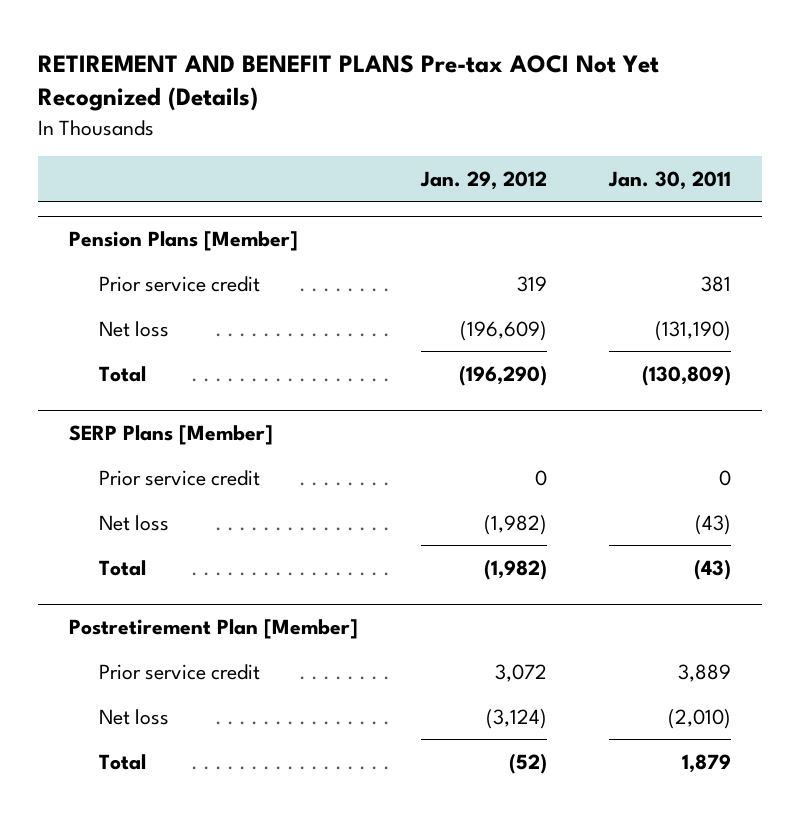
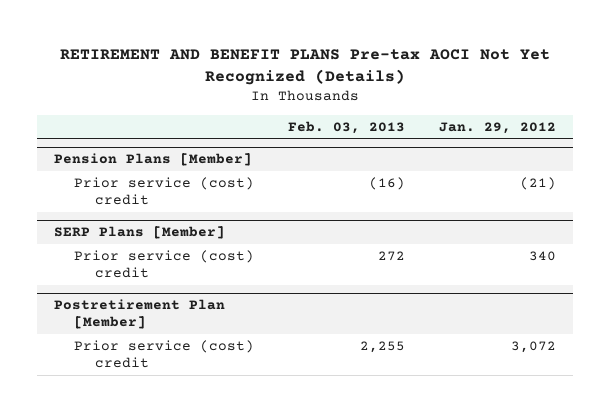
[608,170,732,190] Jan. 30, 2011 -> none
none -> [288,120,406,134] Feb. 03, 2013
[99,320,170,337] Net loss -> none
[99,365,147,382] Total -> none
[99,275,261,292] Prior service credit -> [74,176,255,205] Prior service (cost) credit
[516,275,547,292] 319 -> [519,176,556,190] (21)
[99,514,170,531] Net loss -> none
[99,559,147,576] Total -> none
[99,469,261,486] Prior service credit -> [74,249,255,278] Prior service (cost) credit
[534,469,547,486] 0 -> [528,250,556,261] 340
[99,708,170,725] Net loss -> none
[99,753,147,770] Total -> none
[99,663,261,680] Prior service credit -> [74,339,255,368] Prior service (cost) credit

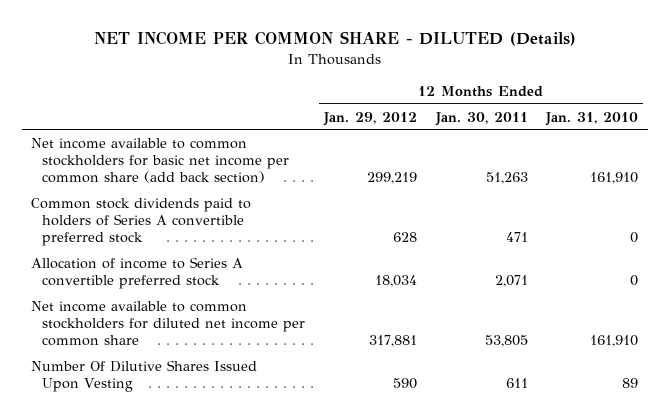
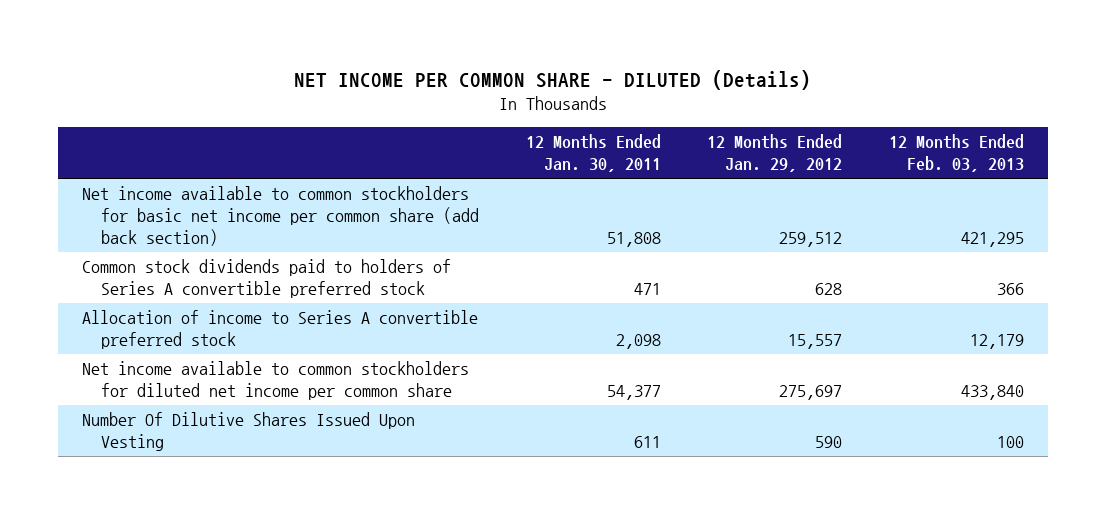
[545,111,639,126] Jan. 31, 2010 -> none
none -> [889,134,1025,173] 12 Months Ended Feb. 03, 2013
[366,172,417,185] 299,219 -> [779,232,843,248] 259,512
[485,172,528,185] 51,263 -> [606,232,661,248] 51,808
[374,275,417,288] 18,034 -> [788,334,843,350] 15,557
[494,275,528,288] 2,071 -> [615,334,661,350] 2,098
[368,335,417,348] 317,881 -> [779,385,843,401] 275,697
[484,335,528,348] 53,805 -> [606,385,661,401] 54,377

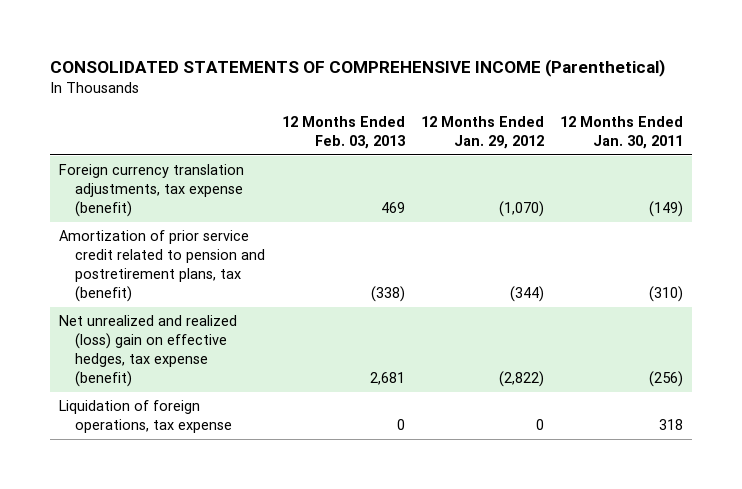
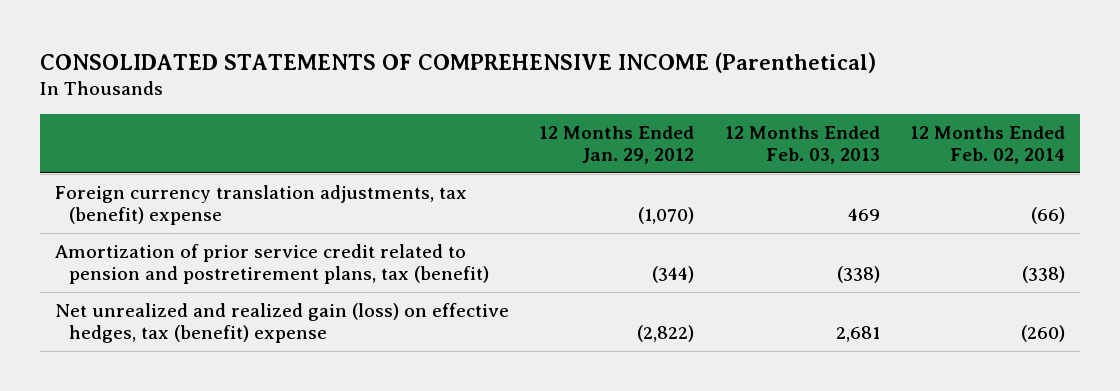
[560,115,684,149] 12 Months Ended Jan. 30, 2011 -> none
none -> [909,126,1065,165] 12 Months Ended Feb. 02, 2014
[58,164,244,218] Foreign currency translation adjustments, tax expense (benefit) -> [55,184,468,225] Foreign currency translation adjustments, tax (benefit) expense
[58,400,233,434] Liquidation of foreign operations, tax expense -> none
[58,315,237,388] Net unrealized and realized (loss) gain on effective hedges, tax expense (benefit) -> [55,302,510,343] Net unrealized and realized gain (loss) on effective hedges, tax (benefit) expense

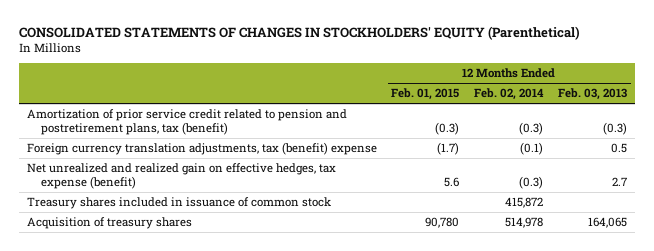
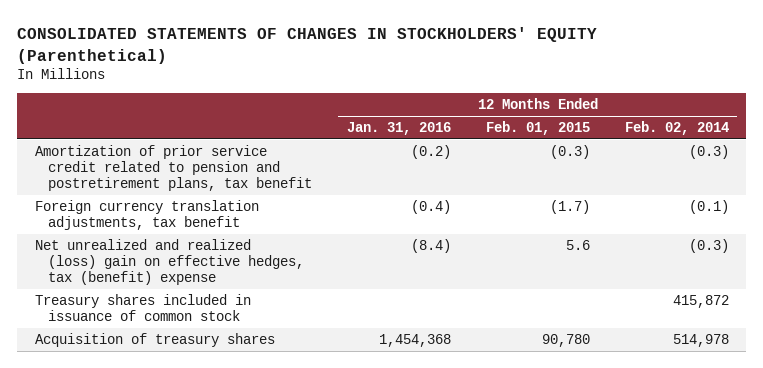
[558,88,628,101] Feb. 03, 2013 -> none
none -> [346,122,451,136] Jan. 31, 2016
[26,109,347,136] Amortization of prior service credit related to pension and postretirement plans, tax (benefit) -> [34,144,312,192] Amortization of prior service credit related to pension and postretirement plans, tax benefit
[26,142,377,156] Foreign currency translation adjustments, tax (benefit) expense -> [34,199,259,231] Foreign currency translation adjustments, tax benefit
[26,163,336,190] Net unrealized and realized gain on effective hedges, tax expense (benefit) -> [34,238,304,286] Net unrealized and realized (loss) gain on effective hedges, tax (benefit) expense

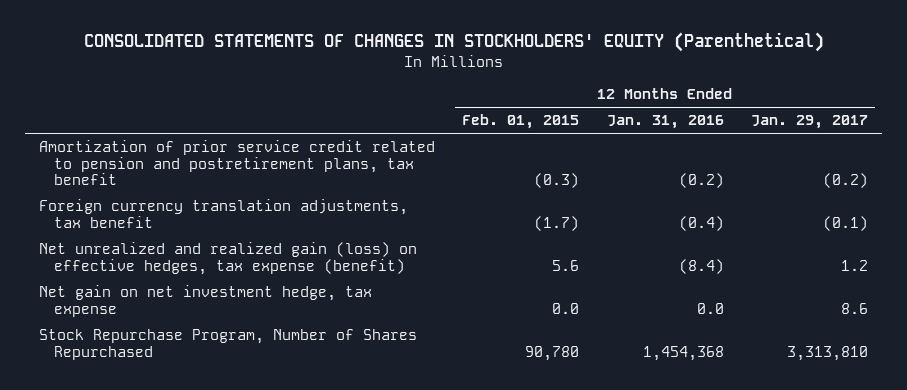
[624,121,729,136] Feb. 02, 2014 -> none
none -> [751,115,869,130] Jan. 29, 2017
[34,293,251,322] Treasury shares included in issuance of common stock -> none
[34,238,304,286] Net unrealized and realized (loss) gain on effective hedges, tax (benefit) expense -> [38,242,417,275] Net unrealized and realized gain (loss) on effective hedges, tax expense (benefit)
none -> [38,285,372,317] Net gain on net investment hedge, tax expense
[34,332,275,347] Acquisition of treasury shares -> [38,329,417,360] Stock Repurchase Program, Number of Shares Repurchased

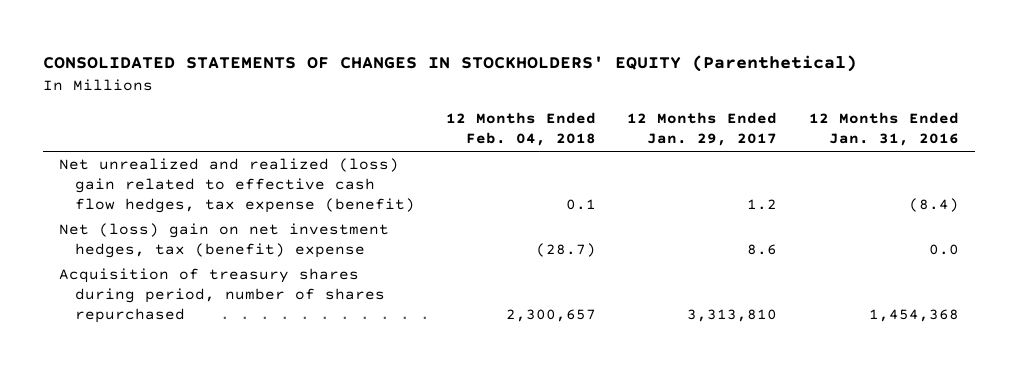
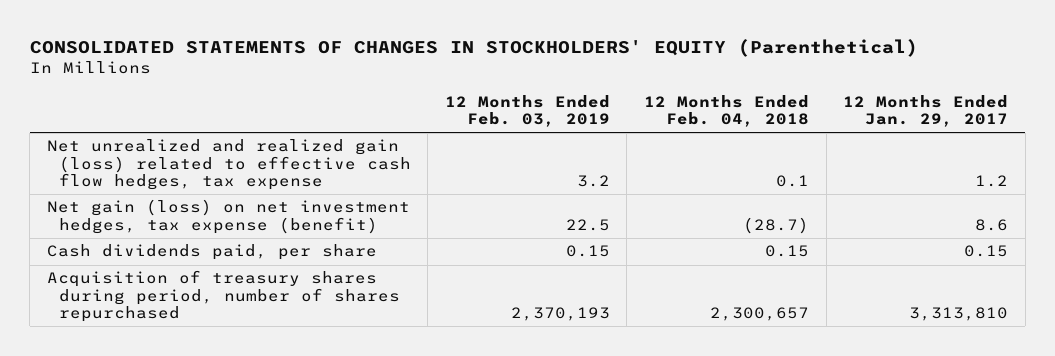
[808,112,959,147] 12 Months Ended Jan. 31, 2016 -> none
none -> [444,94,610,128] 12 Months Ended Feb. 03, 2019
[58,158,415,214] Net unrealized and realized (loss) gain related to effective cash flow hedges, tax expense (benefit) -> [46,139,411,191] Net unrealized and realized gain (loss) related to effective cash flow hedges, tax expense
[58,223,389,259] Net (loss) gain on net investment hedges, tax (benefit) expense -> [46,199,410,234] Net gain (loss) on net investment hedges, tax expense (benefit)
none -> [46,244,377,261] Cash dividends paid, per share

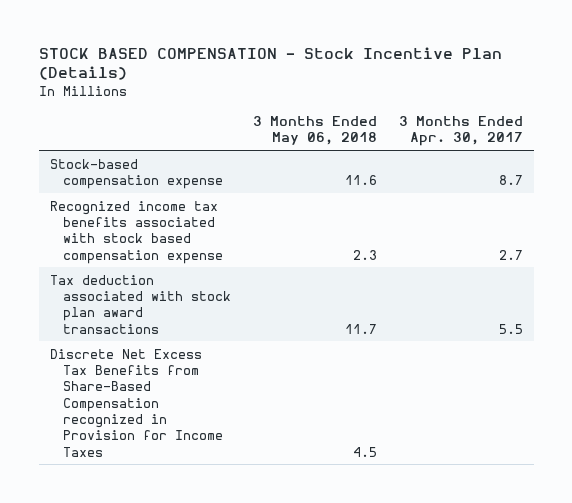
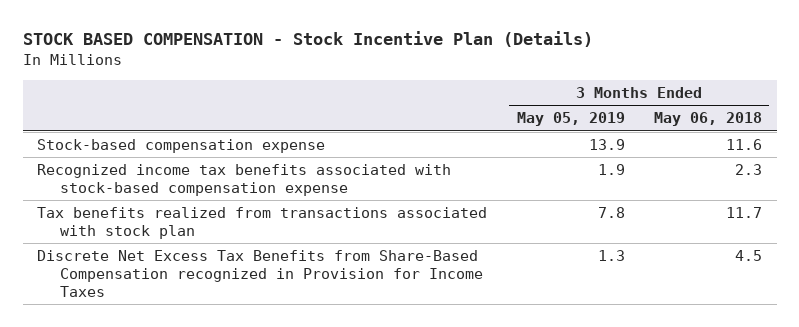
[398,116,523,147] 3 Months Ended Apr. 30, 2017 -> none
none -> [516,112,625,127] May 05, 2019
[49,200,223,264] Recognized income tax benefits associated with stock based compensation expense -> [37,164,452,197] Recognized income tax benefits associated with stock-based compensation expense
[49,274,231,334] Tax deduction associated with stock plan award transactions -> [37,207,488,240] Tax benefits realized from transactions associated with stock plan

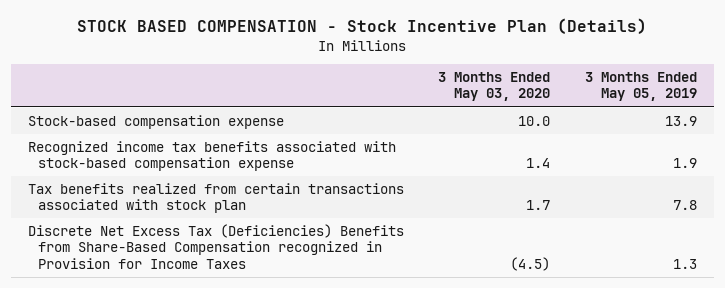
[654,112,763,127] May 06, 2018 -> none
none -> [438,72,551,102] 3 Months Ended May 03, 2020
[37,207,488,240] Tax benefits realized from transactions associated with stock plan -> [28,183,405,214] Tax benefits realized from certain transactions associated with stock plan
[37,250,483,298] Discrete Net Excess Tax Benefits from Share-Based Compensation recognized in Provision for Income Taxes -> [28,224,405,269] Discrete Net Excess Tax (Deficiencies) Benefits from Share-Based Compensation recognized in Provision for Income Taxes

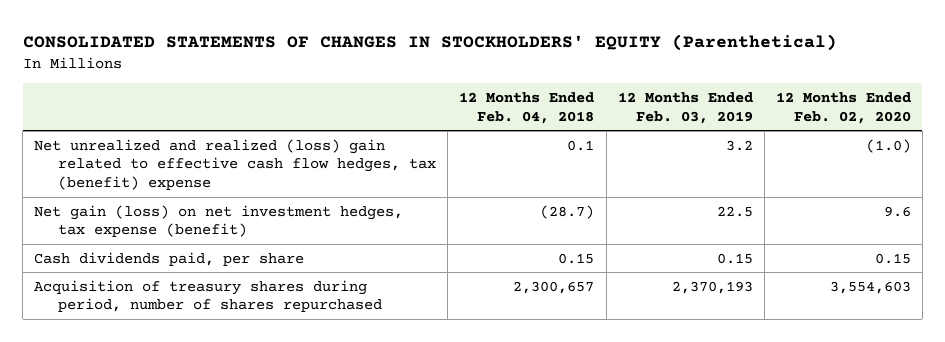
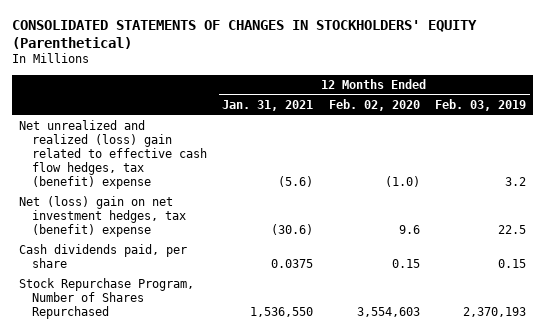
[459,92,595,124] 12 Months Ended Feb. 04, 2018 -> none
none -> [222,99,314,111] Jan. 31, 2021
[34,204,404,238] Net gain (loss) on net investment hedges, tax expense (benefit) -> [19,196,187,238] Net (loss) gain on net investment hedges, tax (benefit) expense
[34,279,383,313] Acquisition of treasury shares during period, number of shares repurchased -> [19,278,195,320] Stock Repurchase Program, Number of Shares Repurchased

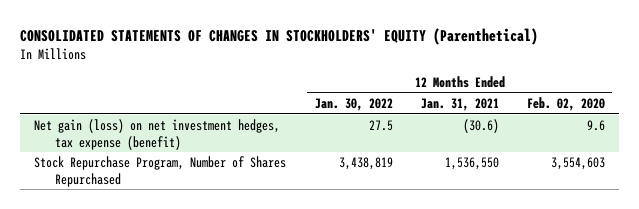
[434,98,526,111] Feb. 03, 2019 -> none
none -> [314,97,393,111] Jan. 30, 2022
[19,120,208,190] Net unrealized and realized (loss) gain related to effective cash flow hedges, tax (benefit) expense -> none
[19,244,188,269] Cash dividends paid, per share -> none
[19,196,187,238] Net (loss) gain on net investment hedges, tax (benefit) expense -> [34,119,281,150] Net gain (loss) on net investment hedges, tax expense (benefit)

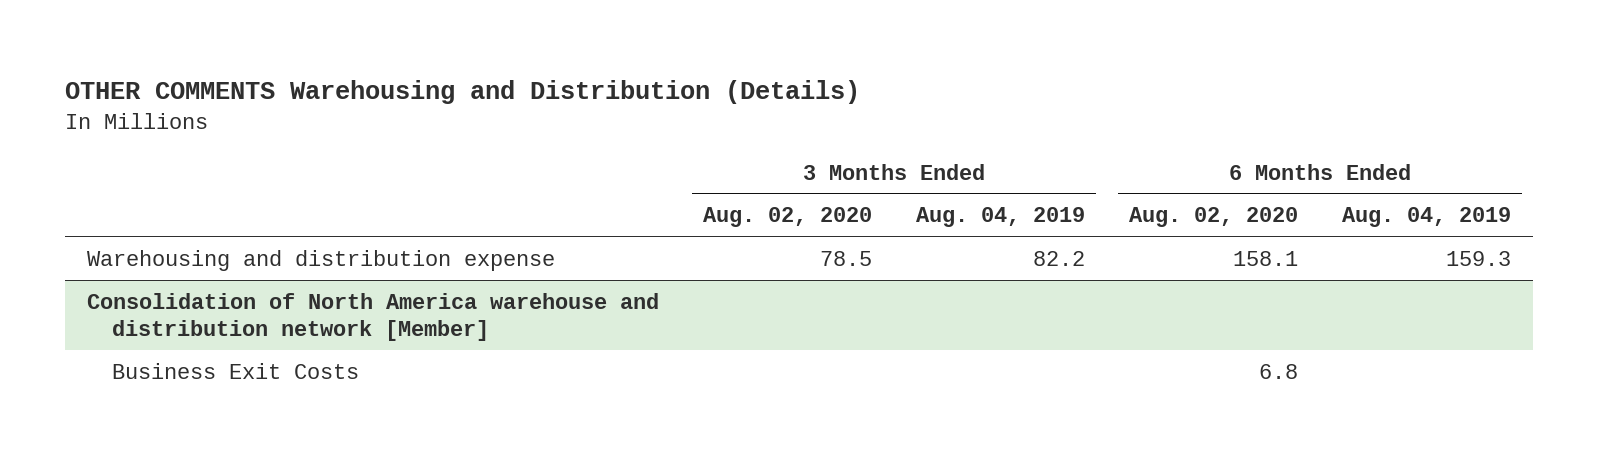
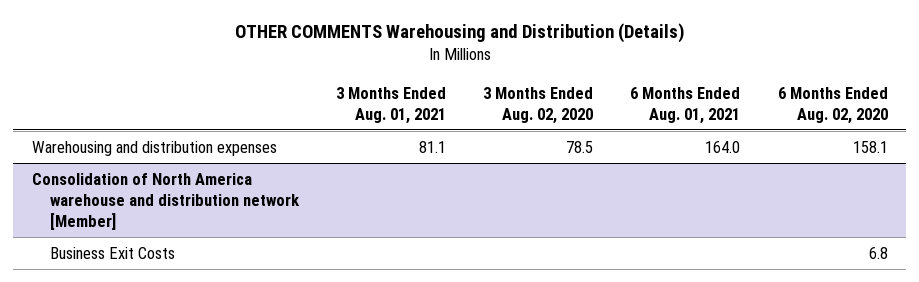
[915,207,1085,228] Aug. 04, 2019 -> none
[1341,207,1511,228] Aug. 04, 2019 -> none
none -> [335,86,446,124] 3 Months Ended Aug. 01, 2021
none -> [630,86,741,124] 6 Months Ended Aug. 01, 2021
[86,249,555,271] Warehousing and distribution expense -> [31,140,277,156] Warehousing and distribution expenses

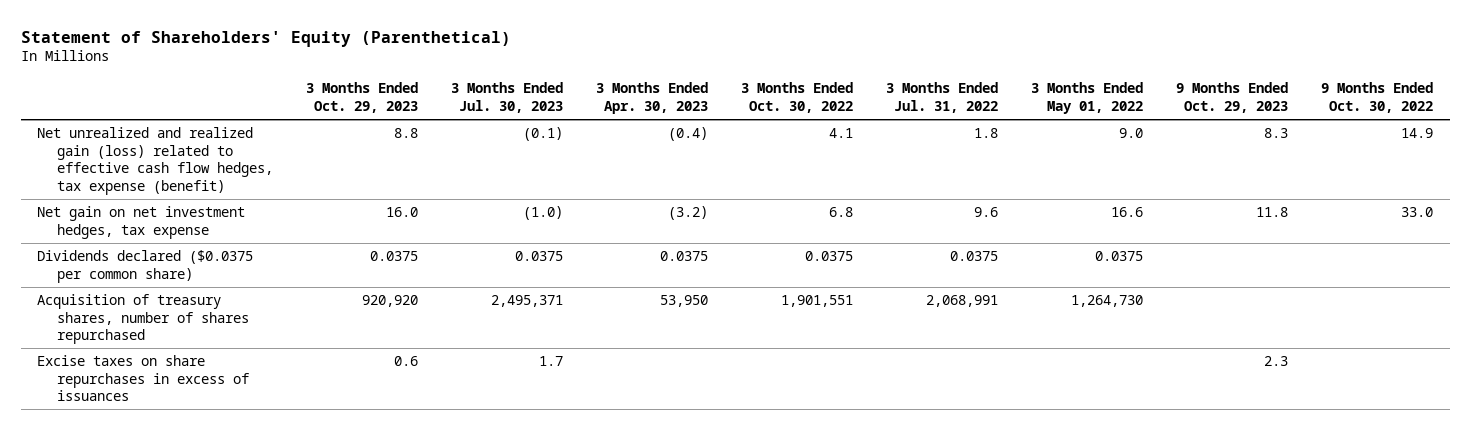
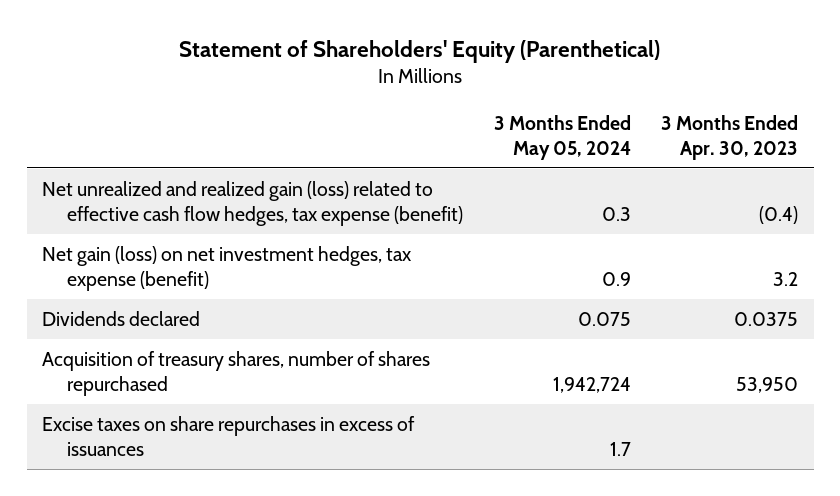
[306,82,419,113] 3 Months Ended Oct. 29, 2023 -> none
[451,82,564,113] 3 Months Ended Jul. 30, 2023 -> none
[741,82,854,113] 3 Months Ended Oct. 30, 2022 -> none
[886,82,999,113] 3 Months Ended Jul. 31, 2022 -> none
[1031,82,1144,114] 3 Months Ended May 01, 2022 -> none
[1176,82,1289,113] 9 Months Ended Oct. 29, 2023 -> none
[1321,82,1434,113] 9 Months Ended Oct. 30, 2022 -> none
none -> [493,114,631,160] 3 Months Ended May 05, 2024
[37,206,246,239] Net gain on net investment hedges, tax expense -> [42,245,413,292] Net gain (loss) on net investment hedges, tax expense (benefit)
[668,206,709,221] (3.2) -> [773,272,799,287] 3.2
[37,250,254,283] Dividends declared ($0.0375 per common share) -> [42,310,201,326] Dividends declared

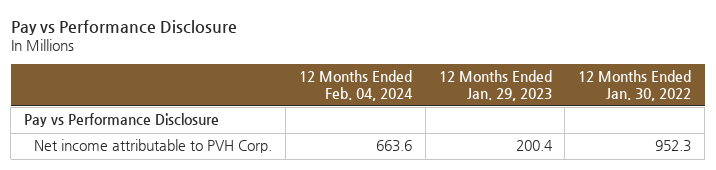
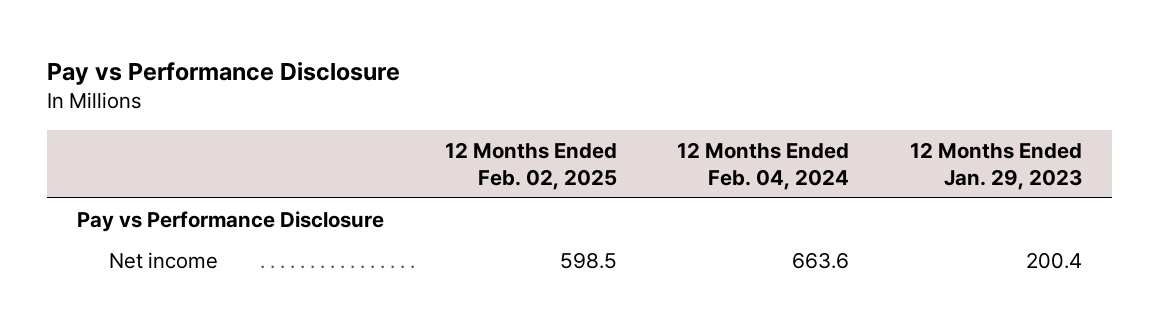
[578,70,692,101] 12 Months Ended Jan. 30, 2022 -> none
none -> [444,141,617,190] 12 Months Ended Feb. 02, 2025
[34,139,273,154] Net income attributable to PVH Corp. -> [108,252,218,270] Net income

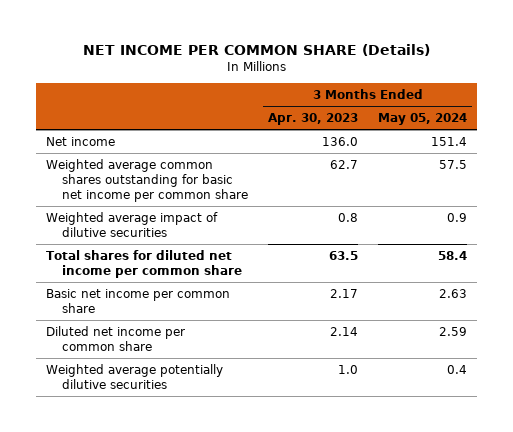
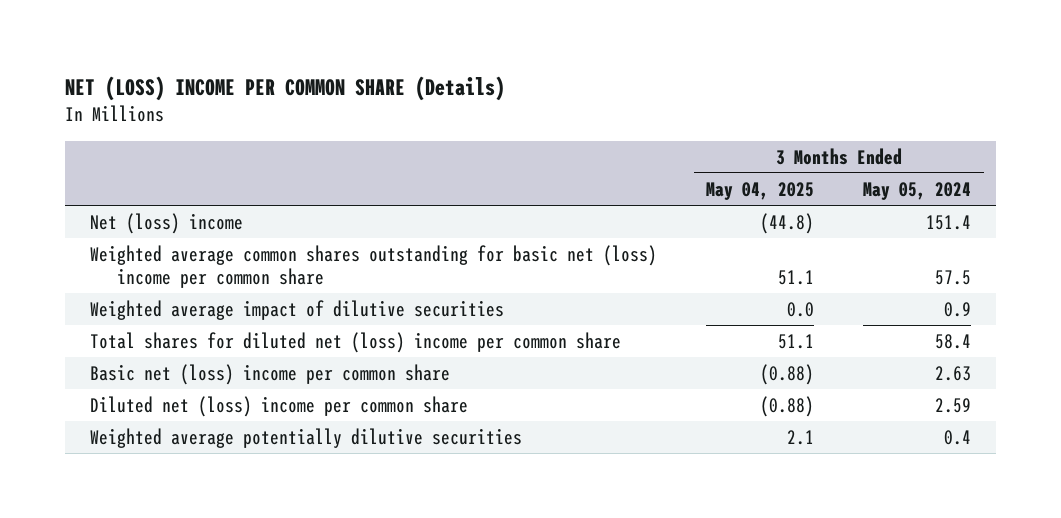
[82,43,430,56] NET INCOME PER COMMON SHARE (Details) -> [64,76,505,102] NET (LOSS) INCOME PER COMMON SHARE (Details)
[267,113,358,126] Apr. 30, 2023 -> none
none -> [705,181,814,200] May 04, 2025
[46,136,116,146] Net income -> [89,212,243,234] Net (loss) income
[46,158,248,203] Weighted average common shares outstanding for basic net income per common share -> [89,244,657,288] Weighted average common shares outstanding for basic net (loss) income per common share
[46,249,242,279] Total shares for diluted net income per common share -> [89,331,621,353] Total shares for diluted net (loss) income per common share
[46,288,231,314] Basic net income per common share -> [89,363,450,385] Basic net (loss) income per common share
[46,325,186,352] Diluted net income per common share -> [89,395,468,417] Diluted net (loss) income per common share

